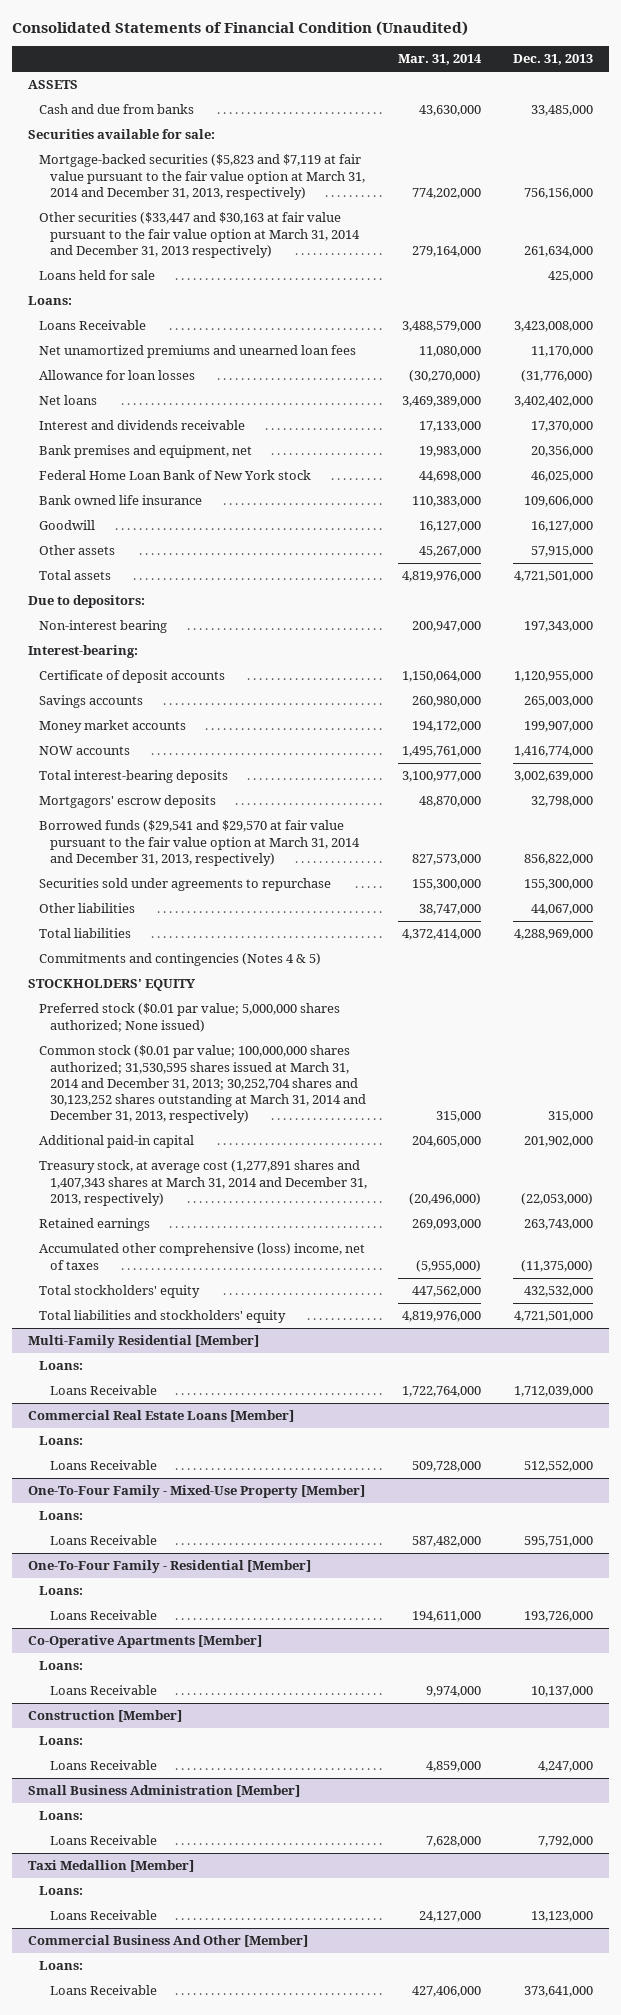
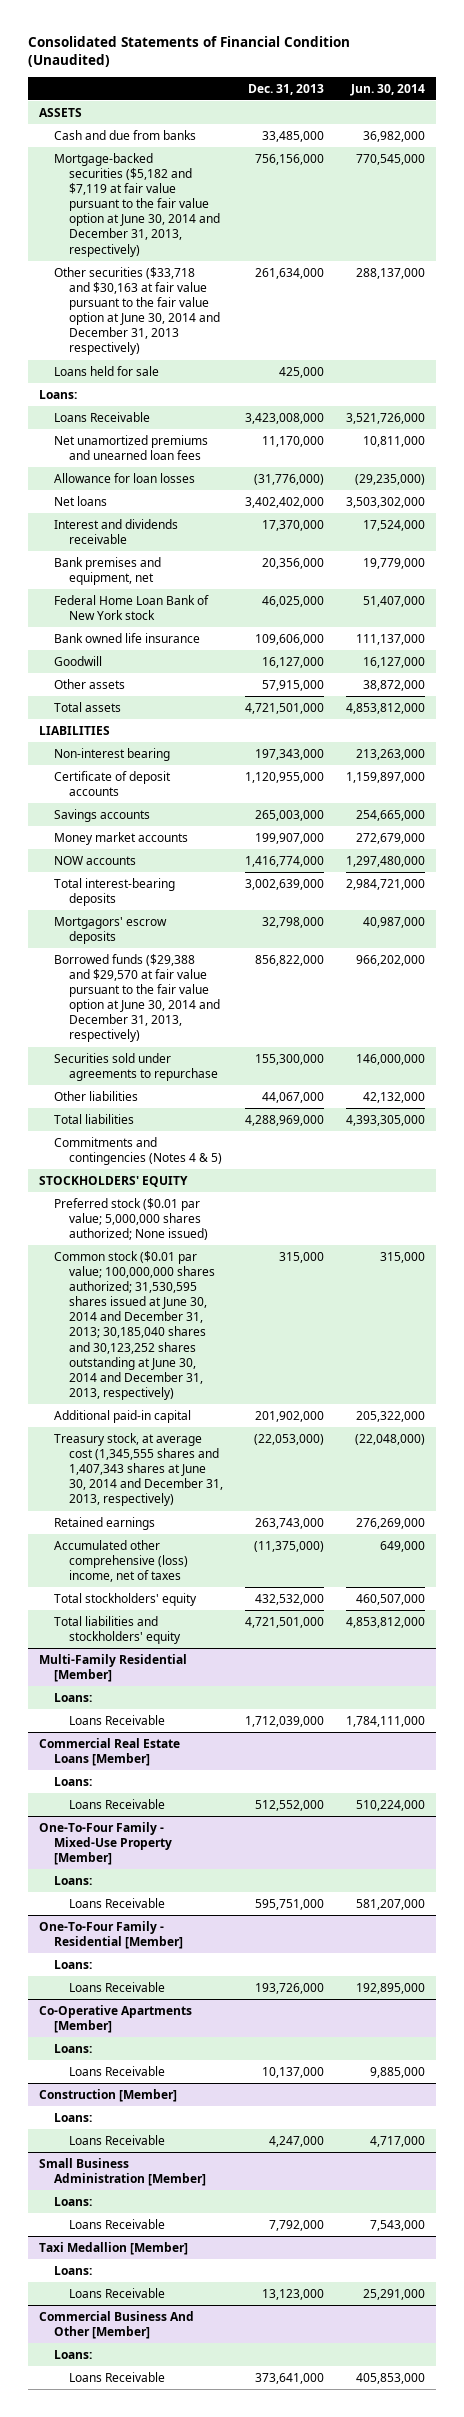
[398,54,483,66] Mar. 31, 2014 -> none
none -> [349,83,425,96] Jun. 30, 2014
[28,129,216,140] Securities available for sale: -> none
[38,154,365,200] Mortgage-backed securities ($5,823 and $7,119 at fair value pursuant to the fair value option at March 31, 2014 and December 31, 2013, respectively) -> [53,152,220,257] Mortgage-backed securities ($5,182 and $7,119 at fair value pursuant to the fair value option at June 30, 2014 and December 31, 2013, respectively)
[38,212,360,258] Other securities ($33,447 and $30,163 at fair value pursuant to the fair value option at March 31, 2014 and December 31, 2013 respectively) -> [53,266,220,356] Other securities ($33,718 and $30,163 at fair value pursuant to the fair value option at June 30, 2014 and December 31, 2013 respectively)
[28,595,146,609] Due to depositors: -> none
none -> [39,725,111,735] LIABILITIES
[28,645,139,659] Interest-bearing: -> none
[38,820,360,866] Borrowed funds ($29,541 and $29,570 at fair value pursuant to the fair value option at March 31, 2014 and December 31, 2013, respectively) -> [53,953,220,1043] Borrowed funds ($29,388 and $29,570 at fair value pursuant to the fair value option at June 30, 2014 and December 31, 2013, respectively)
[38,1045,366,1124] Common stock ($0.01 par value; 100,000,000 shares authorized; 31,530,595 shares issued at March 31, 2014 and December 31, 2013; 30,252,704 shares and 30,123,252 shares outstanding at March 31, 2014 and December 31, 2013, respectively) -> [53,1250,215,1401] Common stock ($0.01 par value; 100,000,000 shares authorized; 31,530,595 shares issued at June 30, 2014 and December 31, 2013; 30,185,040 shares and 30,123,252 shares outstanding at June 30, 2014 and December 31, 2013, respectively)
[38,1160,367,1206] Treasury stock, at average cost (1,277,891 shares and 1,407,343 shares at March 31, 2014 and December 31, 2013, respectively) -> [53,1432,223,1507] Treasury stock, at average cost (1,345,555 shares and 1,407,343 shares at June 30, 2014 and December 31, 2013, respectively)

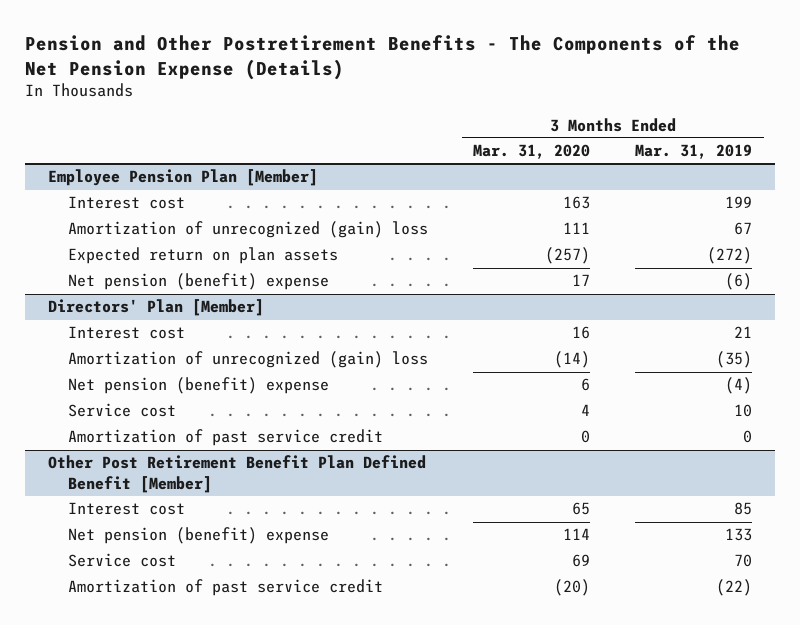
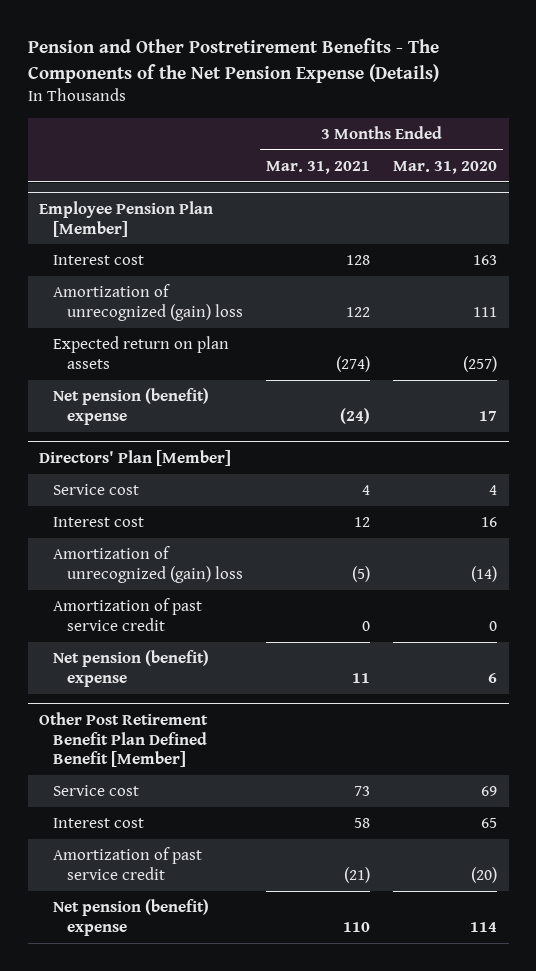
[635,144,753,160] Mar. 31, 2019 -> none
none -> [266,160,371,174] Mar. 31, 2021
[68,403,177,418] Service cost -> [53,484,140,496] Service cost
[68,377,330,395] Net pension (benefit) expense -> [53,650,210,687] Net pension (benefit) expense
[68,502,186,516] Interest cost -> [53,818,145,829] Interest cost
[68,527,330,545] Net pension (benefit) expense -> [53,899,210,936] Net pension (benefit) expense

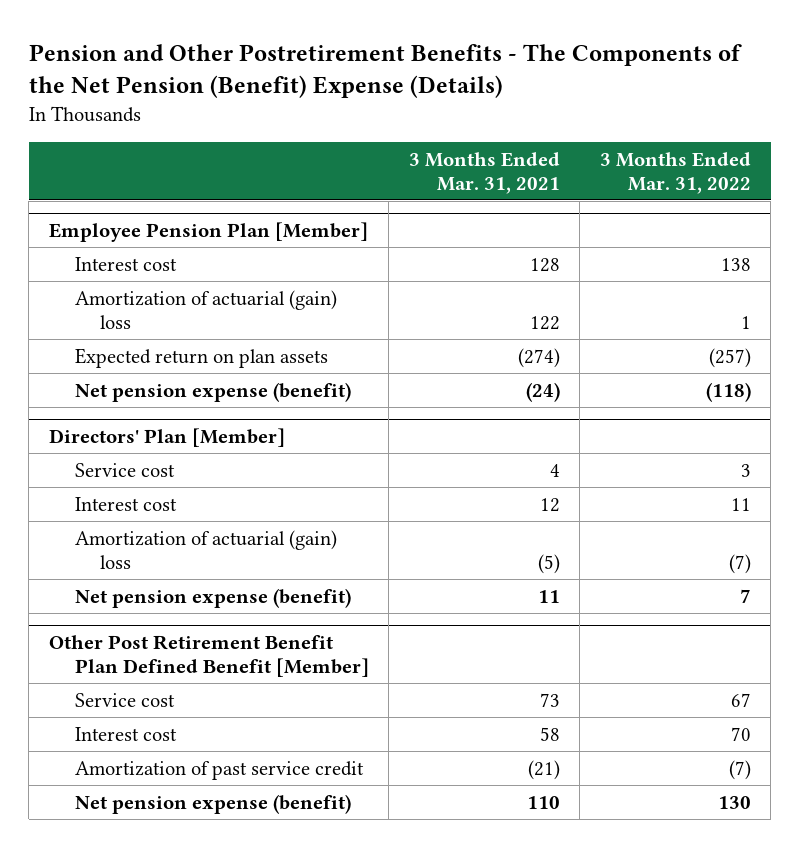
[27,38,439,83] Pension and Other Postretirement Benefits - The Components of the Net Pension Expense (Details) -> [28,44,742,99] Pension and Other Postretirement Benefits - The Components of the Net Pension (Benefit) Expense (Details)
[393,160,498,174] Mar. 31, 2020 -> none
none -> [599,151,751,194] 3 Months Ended Mar. 31, 2022
[53,284,244,321] Amortization of unrecognized (gain) loss -> [74,289,337,329] Amortization of actuarial (gain) loss
[53,388,210,425] Net pension (benefit) expense -> [74,381,351,402] Net pension expense (benefit)
[53,598,203,631] Amortization of past service credit -> none
[53,546,244,583] Amortization of unrecognized (gain) loss -> [74,529,337,569] Amortization of actuarial (gain) loss
[53,650,210,687] Net pension (benefit) expense -> [74,587,351,608] Net pension expense (benefit)
[53,899,210,936] Net pension (benefit) expense -> [74,793,351,814] Net pension expense (benefit)

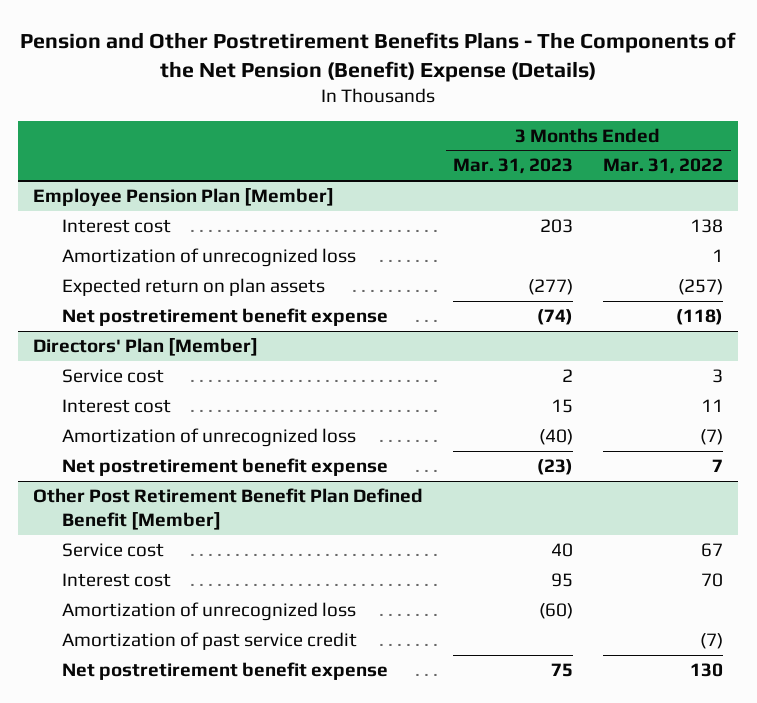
[28,44,742,99] Pension and Other Postretirement Benefits - The Components of the Net Pension (Benefit) Expense (Details) -> [20,31,737,82] Pension and Other Postretirement Benefits Plans - The Components of the Net Pension (Benefit) Expense (Details)
[408,151,560,194] 3 Months Ended Mar. 31, 2021 -> none
none -> [453,158,574,175] Mar. 31, 2023
[74,289,337,329] Amortization of actuarial (gain) loss -> [62,247,357,267] Amortization of unrecognized loss
[74,381,351,402] Net pension expense (benefit) -> [62,307,389,326] Net postretirement benefit expense
[74,529,337,569] Amortization of actuarial (gain) loss -> [62,427,357,447] Amortization of unrecognized loss
[74,587,351,608] Net pension expense (benefit) -> [62,457,389,476] Net postretirement benefit expense
none -> [62,601,357,621] Amortization of unrecognized loss
[74,793,351,814] Net pension expense (benefit) -> [62,661,389,680] Net postretirement benefit expense

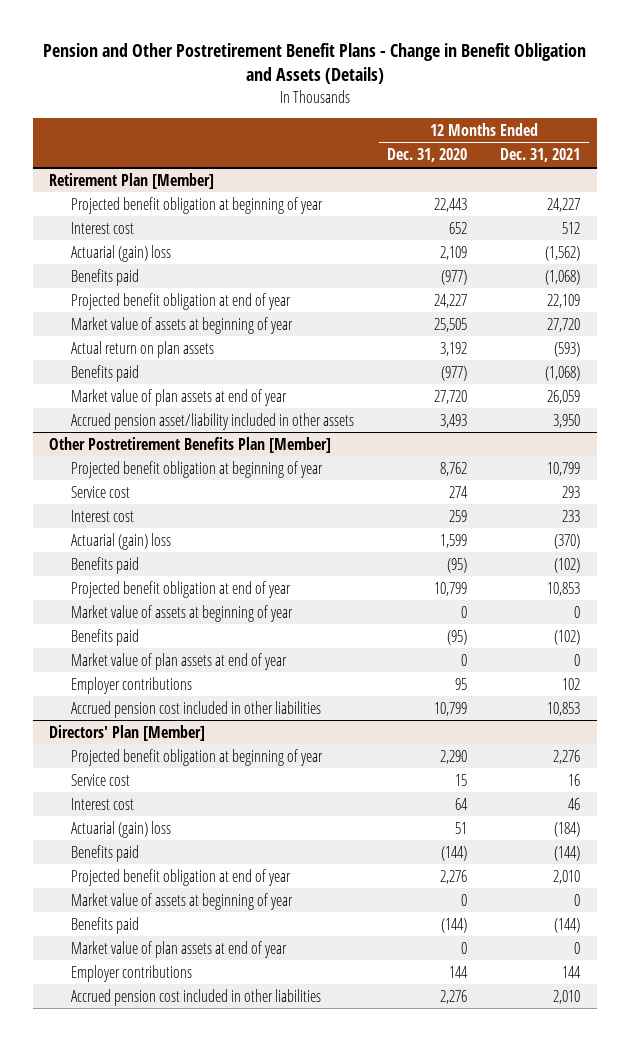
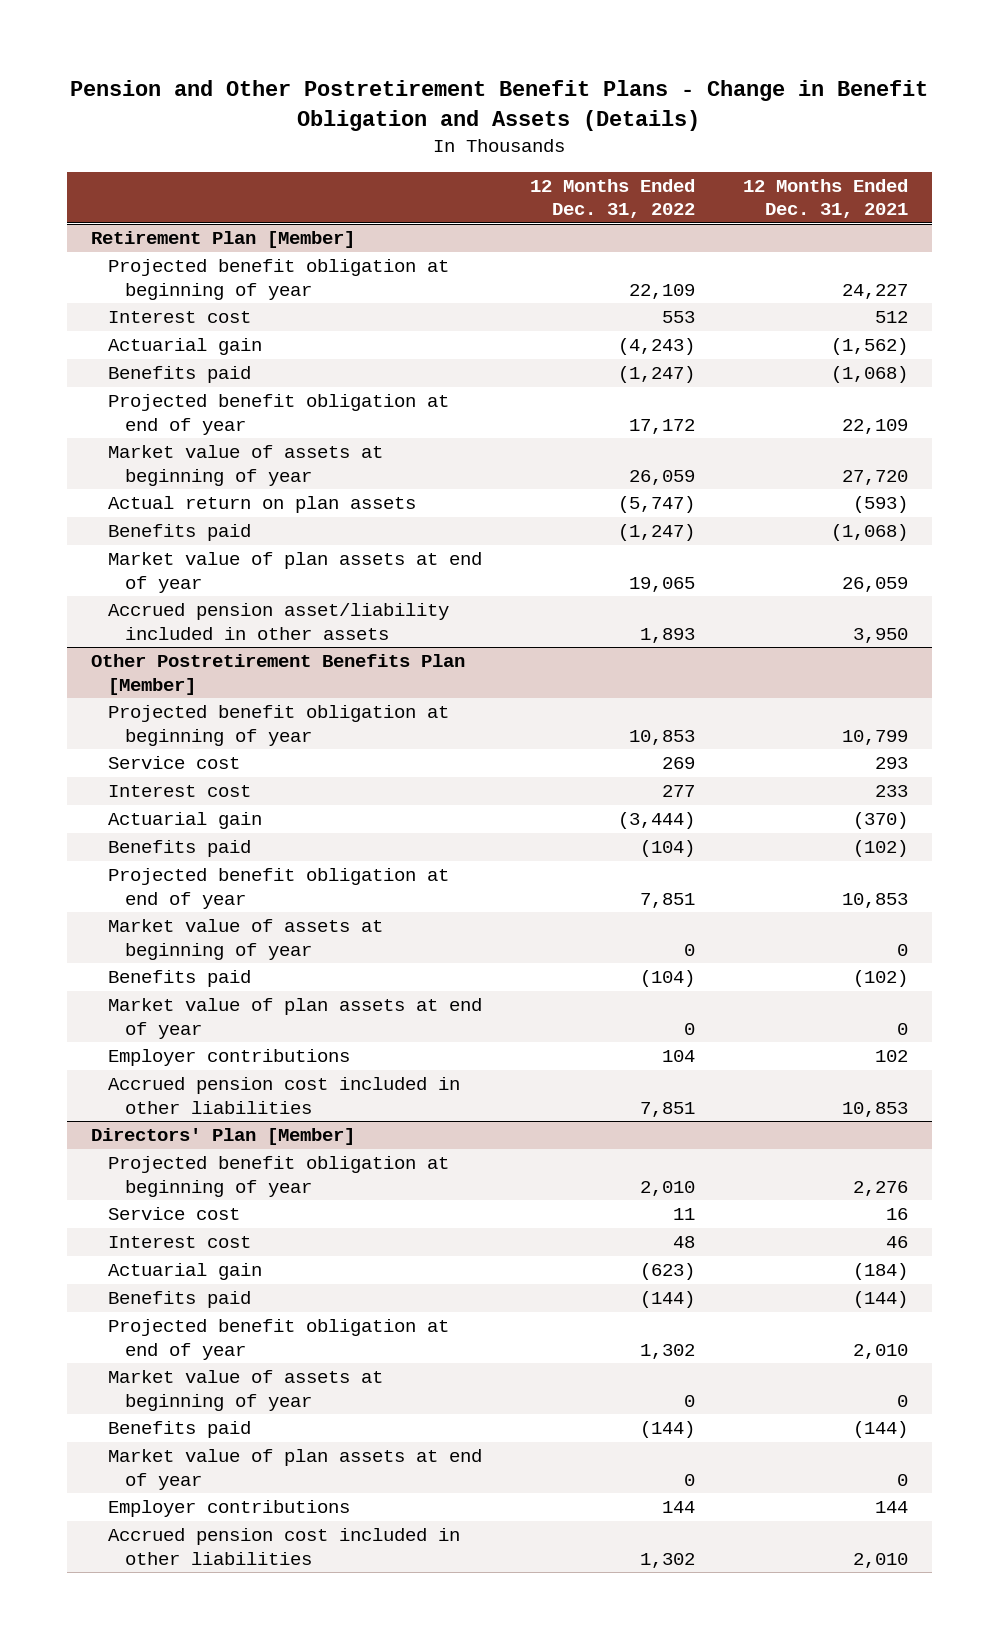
[387,148,468,163] Dec. 31, 2020 -> none
none -> [529,178,695,219] 12 Months Ended Dec. 31, 2022
[71,244,172,262] Actuarial (gain) loss -> [107,338,262,356] Actuarial gain
[71,532,172,550] Actuarial (gain) loss -> [107,812,262,830] Actuarial gain
[71,820,172,838] Actuarial (gain) loss -> [107,1263,262,1281] Actuarial gain

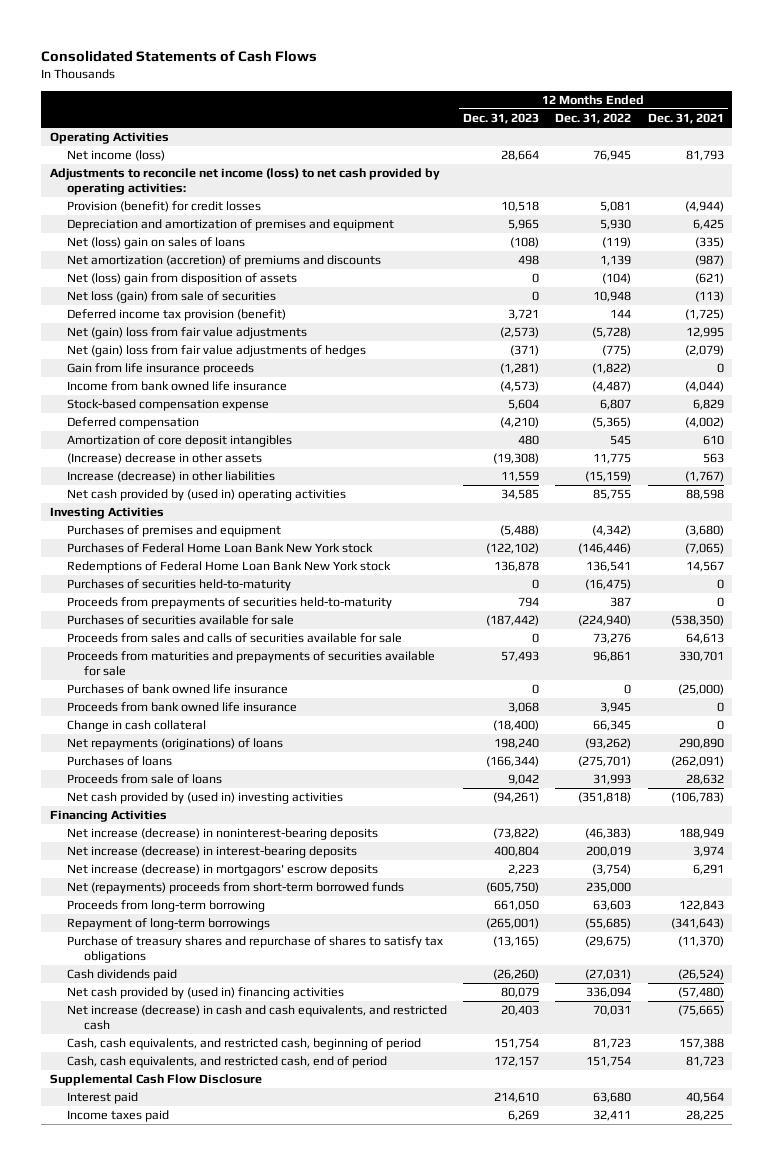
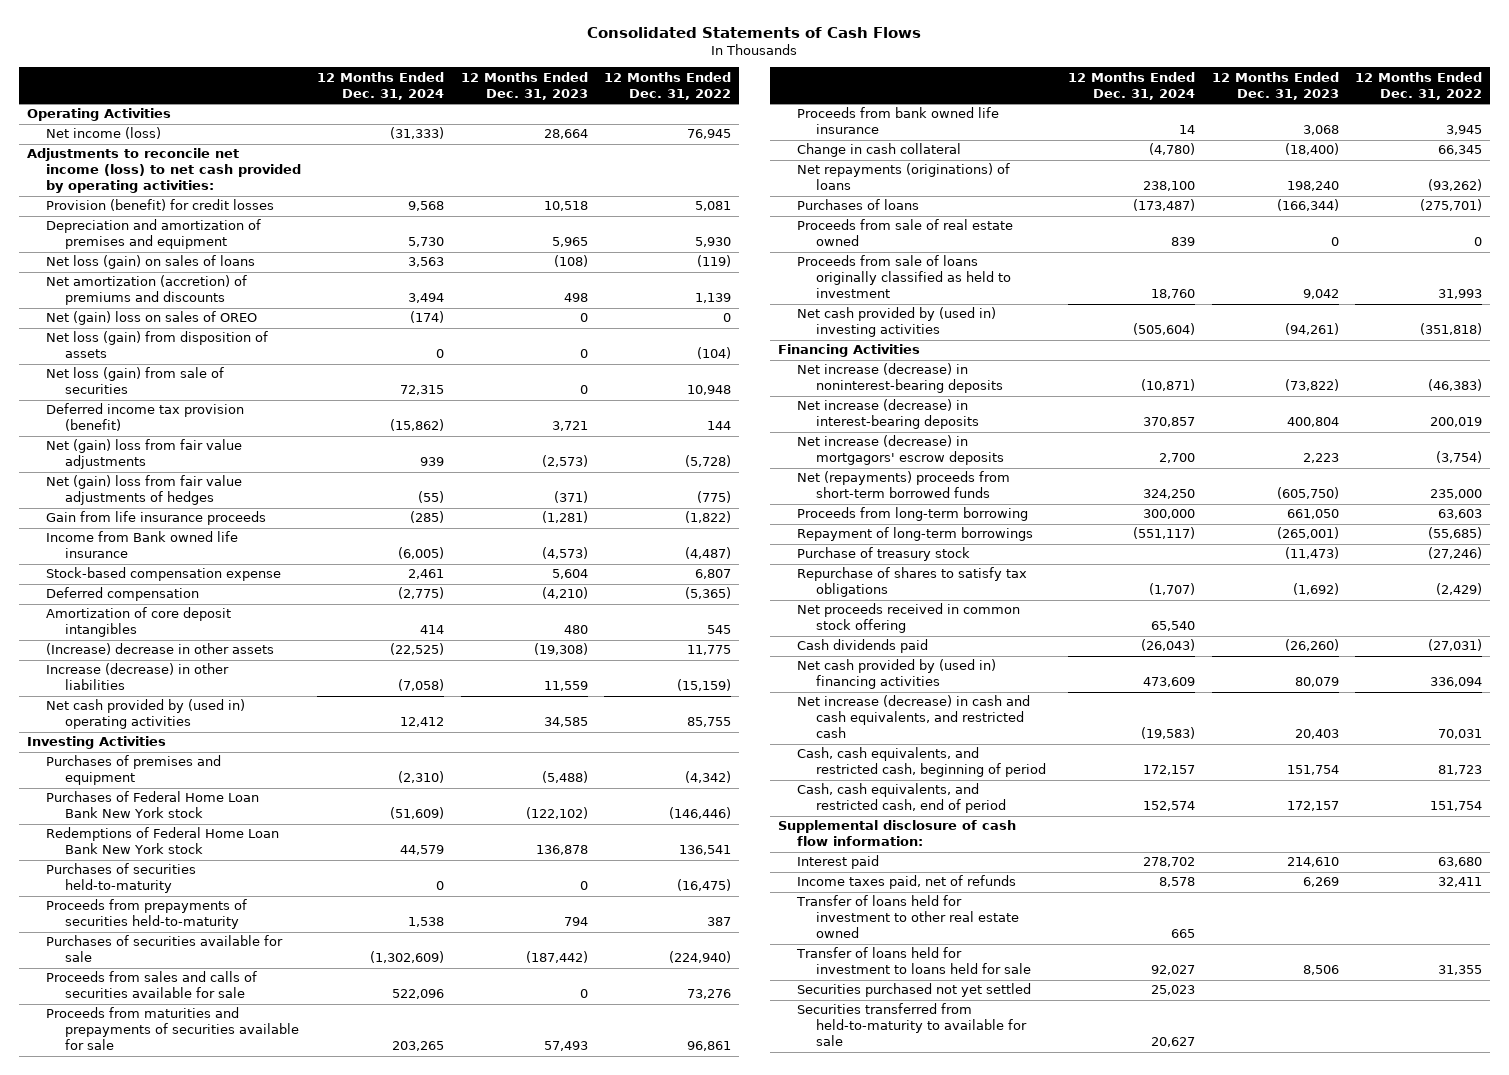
[647,113,724,125] Dec. 31, 2021 -> none
none -> [317,71,445,100] 12 Months Ended Dec. 31, 2024
[66,237,245,250] Net (loss) gain on sales of loans -> [46,255,256,270] Net loss (gain) on sales of loans
none -> [46,311,258,326] Net (gain) loss on sales of OREO
[66,273,297,286] Net (loss) gain from disposition of assets -> [46,331,269,359] Net loss (gain) from disposition of assets
[66,381,287,392] Income from bank owned life insurance -> [46,531,239,559] Income from Bank owned life insurance
[66,684,288,695] Purchases of bank owned life insurance -> none
none -> [797,219,1014,247] Proceeds from sale of real estate owned
[66,774,222,785] Proceeds from sale of loans -> [797,255,1012,299] Proceeds from sale of loans originally classified as held to investment
[66,936,443,964] Purchase of treasury shares and repurchase of shares to satisfy tax obligations -> [797,547,971,562] Purchase of treasury stock
[493,936,540,948] (13,165) -> [1284,547,1339,560] (11,473)
[585,936,632,948] (29,675) -> [1427,547,1482,560] (27,246)
none -> [797,567,1028,598] Repurchase of shares to satisfy tax obligations
none -> [797,603,1021,634] Net proceeds received in common stock offering
[49,1074,262,1087] Supplemental Cash Flow Disclosure -> [778,820,1017,847] Supplemental disclosure of cash flow information:
[66,1110,169,1123] Income taxes paid -> [797,875,1017,890] Income taxes paid, net of refunds
none -> [796,895,1020,939] Transfer of loans held for investment to other real estate owned
none -> [796,947,1032,975] Transfer of loans held for investment to loans held for sale
none -> [797,983,1032,998] Securities purchased not yet settled
none -> [797,1003,1028,1047] Securities transferred from held-to-maturity to available for sale

